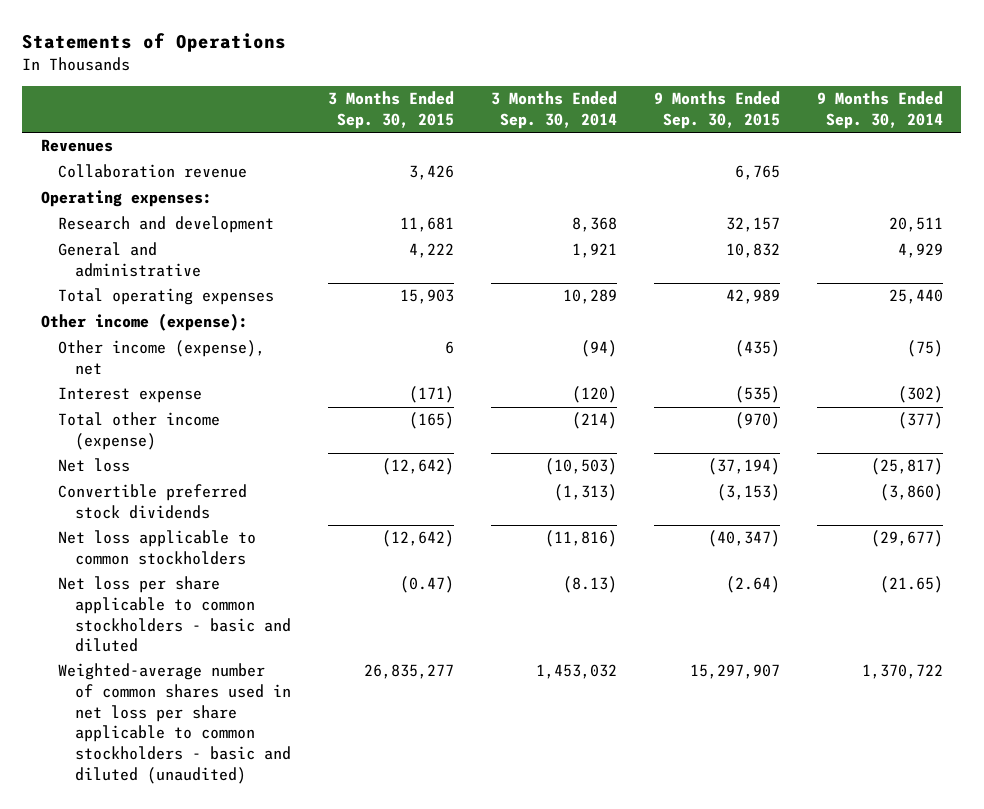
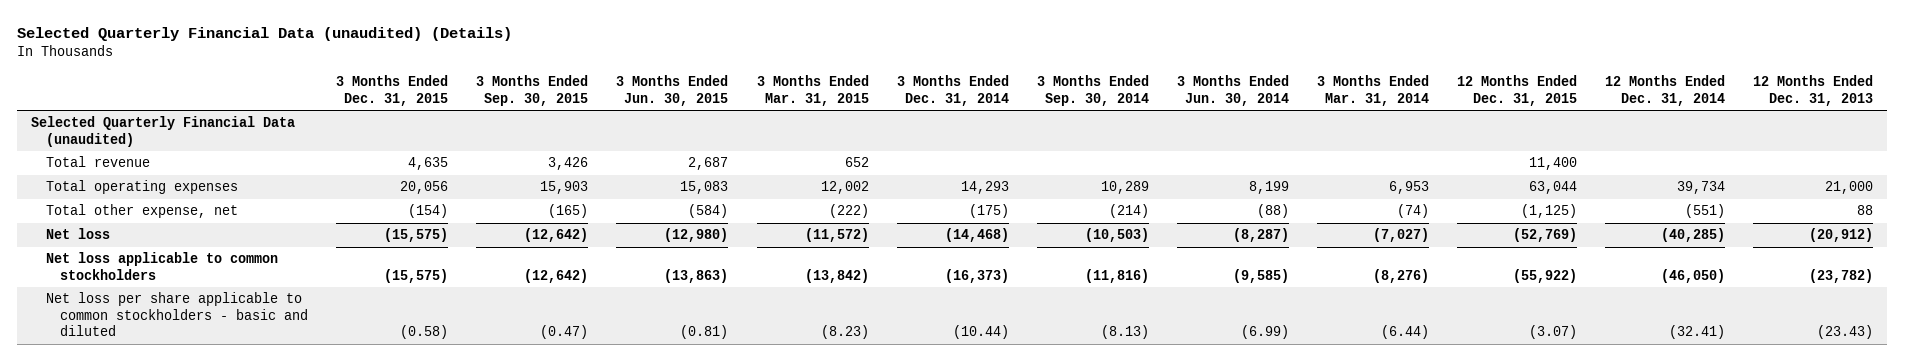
[22,32,287,52] Statements of Operations -> [17,27,513,42] Selected Quarterly Financial Data (unaudited) (Details)
[653,91,780,129] 9 Months Ended Sep. 30, 2015 -> none
[816,91,943,129] 9 Months Ended Sep. 30, 2014 -> none
none -> [336,74,449,106] 3 Months Ended Dec. 31, 2015
none -> [616,74,729,106] 3 Months Ended Jun. 30, 2015
none -> [756,74,869,106] 3 Months Ended Mar. 31, 2015
none -> [896,74,1009,106] 3 Months Ended Dec. 31, 2014
none -> [1176,74,1289,106] 3 Months Ended Jun. 30, 2014
none -> [1316,74,1429,106] 3 Months Ended Mar. 31, 2014
none -> [1456,74,1577,106] 12 Months Ended Dec. 31, 2015
none -> [1605,74,1726,106] 12 Months Ended Dec. 31, 2014
none -> [1753,74,1874,106] 12 Months Ended Dec. 31, 2013
[40,139,113,153] Revenues -> none
[40,190,212,208] Operating expenses: -> none
[58,216,275,234] Research and development -> none
[58,242,202,278] General and administrative -> none
none -> [31,116,296,147] Selected Quarterly Financial Data (unaudited)
[58,164,248,179] Collaboration revenue -> [45,156,150,168] Total revenue
[40,313,248,332] Other income (expense): -> none
[58,340,266,376] Other income (expense), net -> none
[58,387,203,404] Interest expense -> none
[58,412,221,451] Total other income (expense) -> [45,204,238,219] Total other expense, net
[58,484,248,520] Convertible preferred stock dividends -> none
[58,663,292,784] Weighted-average number of common shares used in net loss per share applicable to common stockholders - basic and diluted (unaudited) -> none

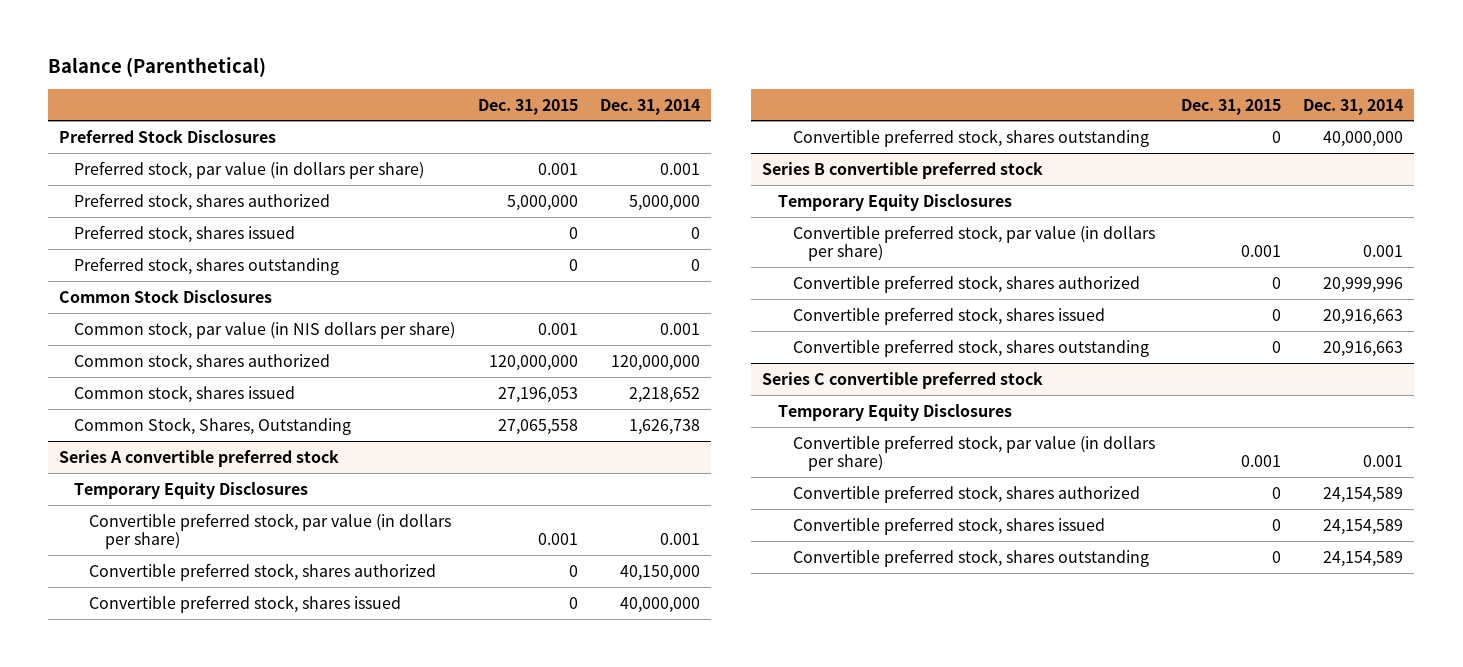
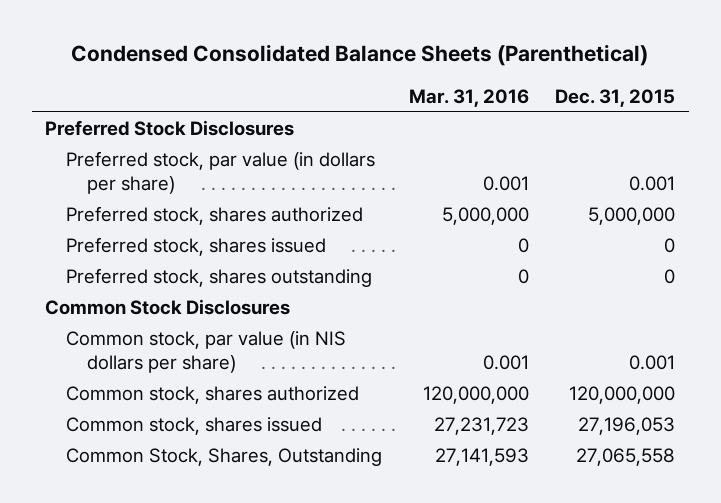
[48,57,267,78] Balance (Parenthetical) -> [71,44,649,67] Condensed Consolidated Balance Sheets (Parenthetical)
[600,98,701,115] Dec. 31, 2014 -> none
none -> [408,88,529,107] Mar. 31, 2016
[59,449,340,467] Series A convertible preferred stock -> none
[74,481,309,499] Temporary Equity Disclosures -> none
[89,512,452,550] Convertible preferred stock, par value (in dollars per share) -> none
[89,562,437,581] Convertible preferred stock, shares authorized -> none
[89,594,402,613] Convertible preferred stock, shares issued -> none
[792,128,1149,147] Convertible preferred stock, shares outstanding -> none
[762,161,1044,179] Series B convertible preferred stock -> none
[777,193,1012,211] Temporary Equity Disclosures -> none
[792,224,1155,262] Convertible preferred stock, par value (in dollars per share) -> none
[792,274,1140,293] Convertible preferred stock, shares authorized -> none
[792,306,1105,325] Convertible preferred stock, shares issued -> none
[792,338,1149,357] Convertible preferred stock, shares outstanding -> none
[762,371,1044,389] Series C convertible preferred stock -> none
[777,403,1012,421] Temporary Equity Disclosures -> none
[792,434,1155,472] Convertible preferred stock, par value (in dollars per share) -> none
[792,484,1140,503] Convertible preferred stock, shares authorized -> none
[792,516,1105,535] Convertible preferred stock, shares issued -> none
[792,548,1149,567] Convertible preferred stock, shares outstanding -> none

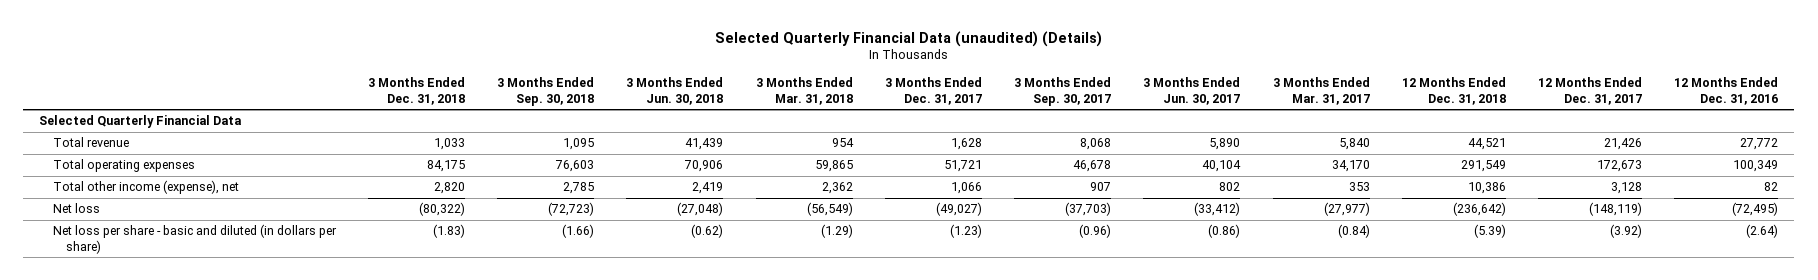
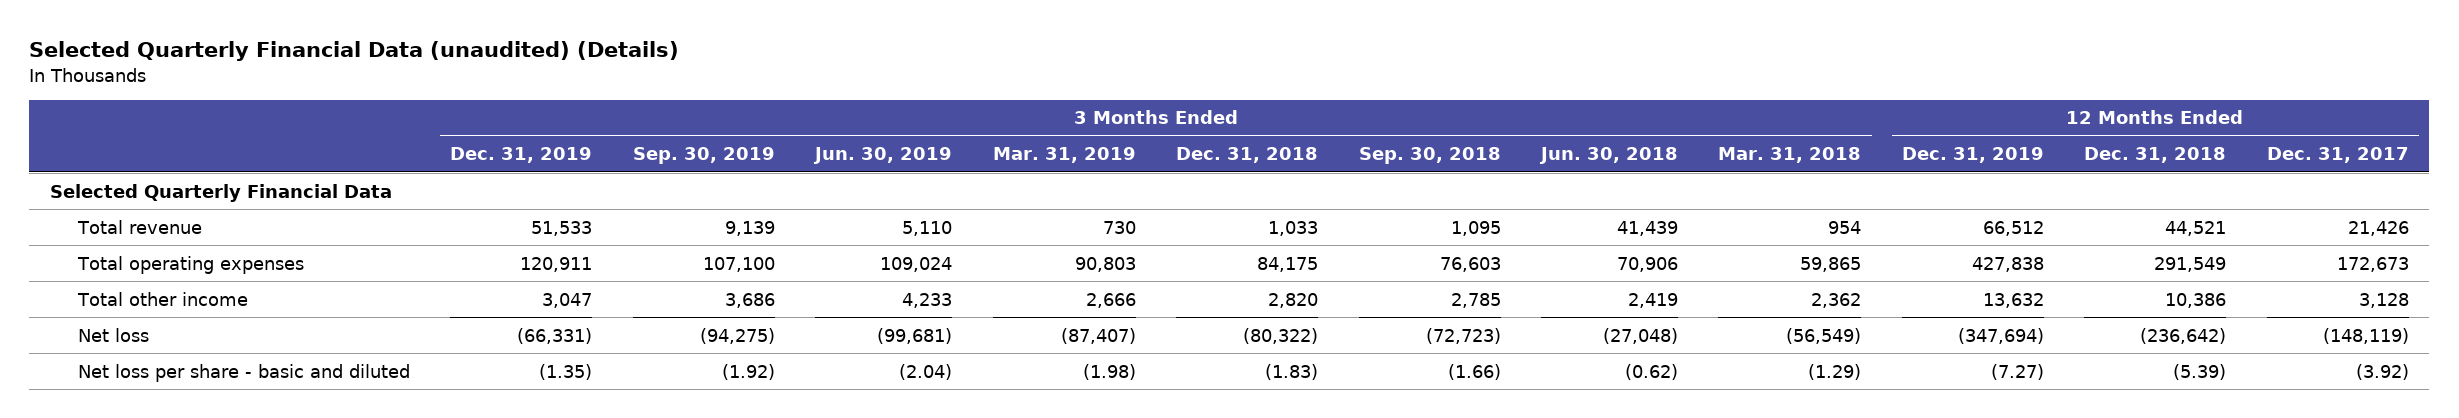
[884,77,982,105] 3 Months Ended Dec. 31, 2017 -> none
[1014,77,1112,106] 3 Months Ended Sep. 30, 2017 -> none
[1143,77,1241,105] 3 Months Ended Jun. 30, 2017 -> none
[1272,77,1370,105] 3 Months Ended Mar. 31, 2017 -> none
[1674,77,1779,105] 12 Months Ended Dec. 31, 2016 -> none
none -> [450,147,593,164] Dec. 31, 2019
none -> [632,147,775,165] Sep. 30, 2019
none -> [813,147,953,165] Jun. 30, 2019
none -> [992,147,1136,164] Mar. 31, 2019
none -> [1901,147,2044,164] Dec. 31, 2019
[52,180,239,195] Total other income (expense), net -> [76,291,248,306] Total other income
[52,224,337,254] Net loss per share - basic and diluted (in dollars per share) -> [77,363,410,382] Net loss per share - basic and diluted

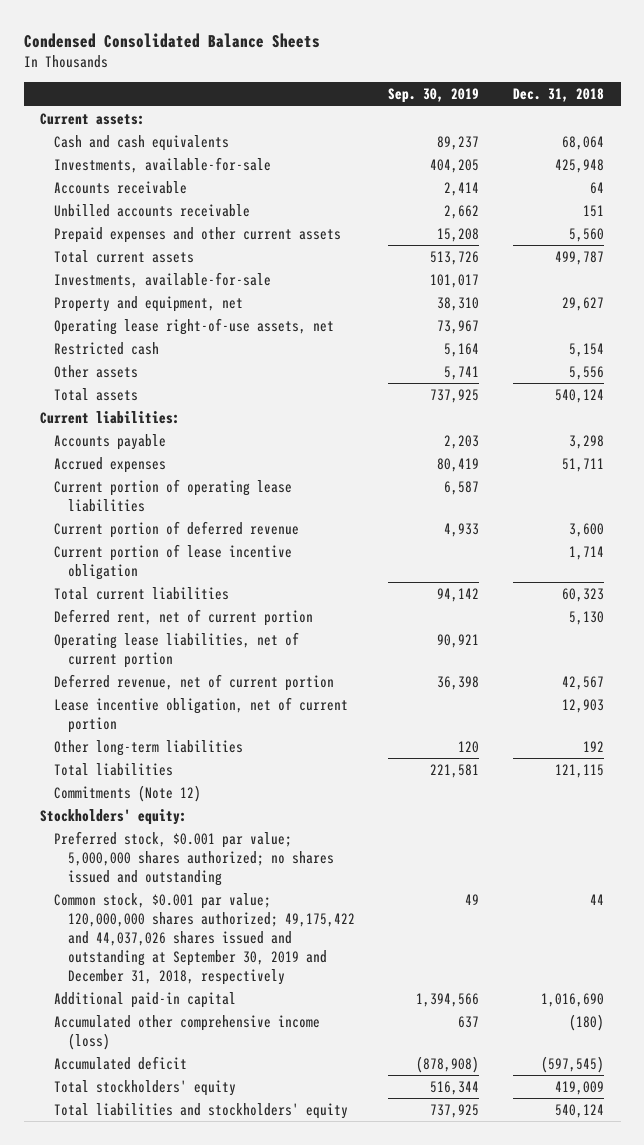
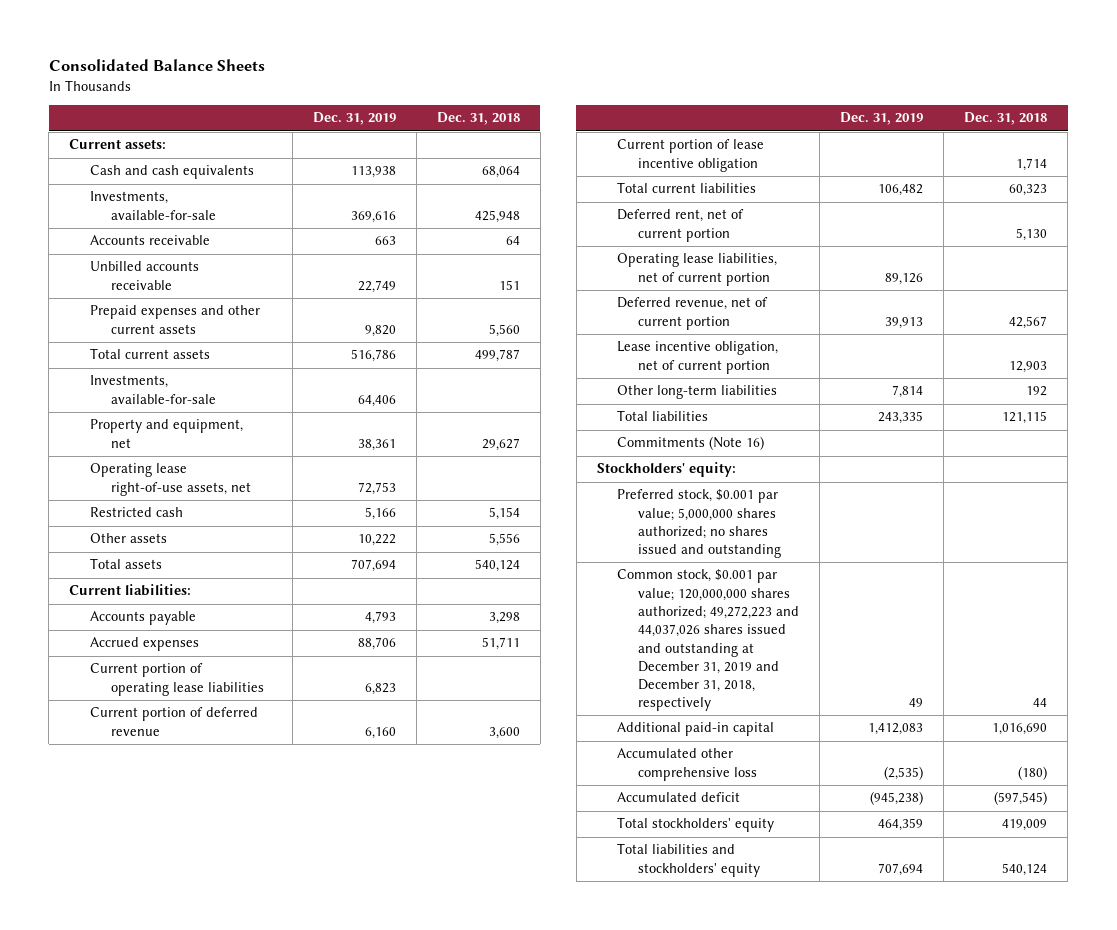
[23,32,320,48] Condensed Consolidated Balance Sheets -> [48,59,265,72] Consolidated Balance Sheets
[388,88,480,104] Sep. 30, 2019 -> none
none -> [312,112,396,126] Dec. 31, 2019
[54,784,202,802] Commitments (Note 12) -> [617,436,765,451] Commitments (Note 16)
[54,892,355,985] Common stock, $0.001 par value; 120,000,000 shares authorized; 49,175,422 and 44,037,026 shares issued and outstanding at September 30, 2019 and December 31, 2018, respectively -> [617,569,800,712] Common stock, $0.001 par value; 120,000,000 shares authorized; 49,272,223 and 44,037,026 shares issued and outstanding at December 31, 2019 and December 31, 2018, respectively
[54,1014,321,1050] Accumulated other comprehensive income (loss) -> [617,748,758,781] Accumulated other comprehensive loss

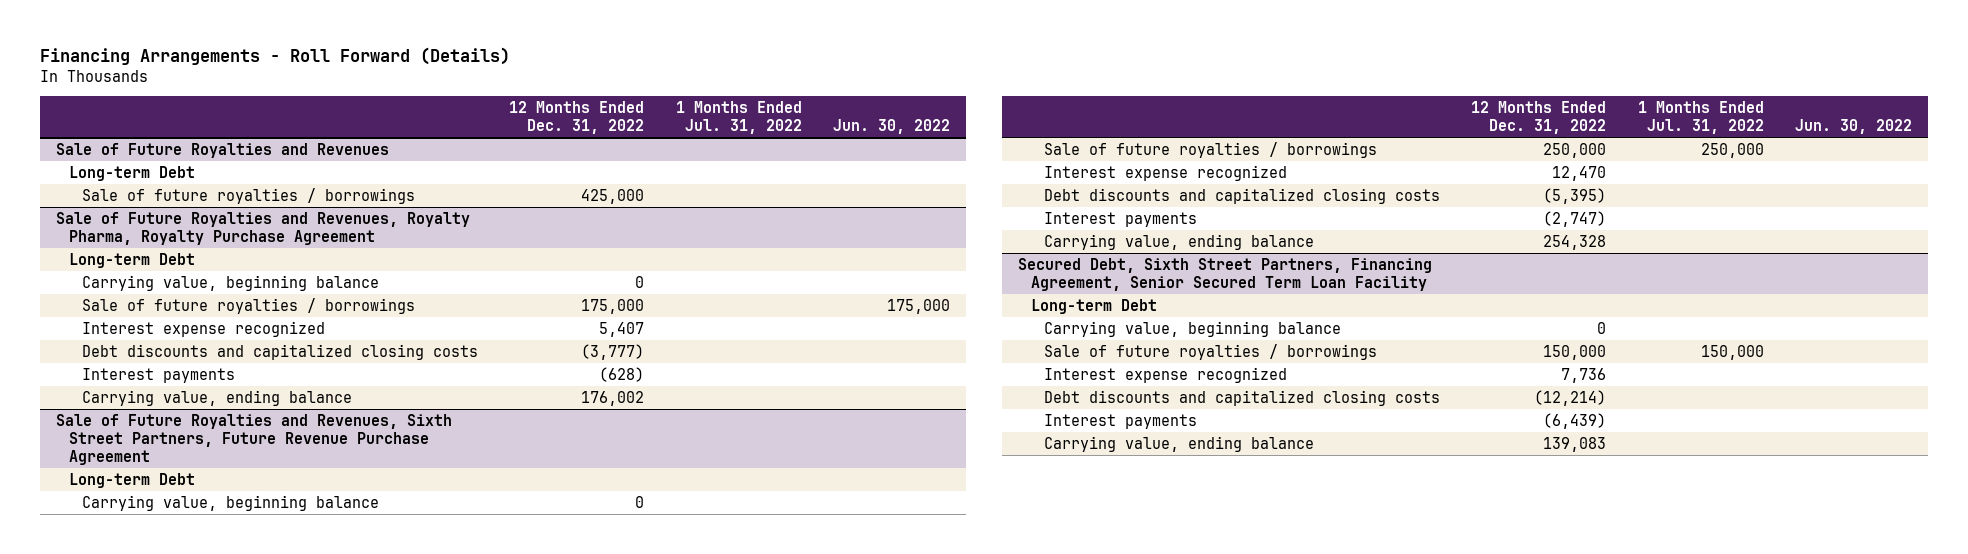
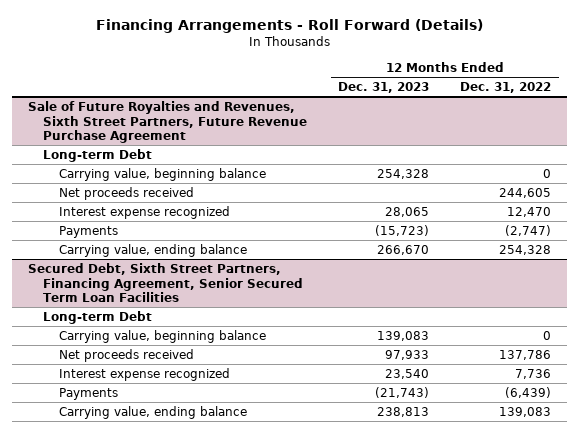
[675,101,802,135] 1 Months Ended Jul. 31, 2022 -> none
[832,119,950,135] Jun. 30, 2022 -> none
none -> [338,82,430,94] Dec. 31, 2023
[55,142,389,158] Sale of Future Royalties and Revenues -> none
[68,165,195,181] Long-term Debt -> none
[82,187,416,204] Sale of future royalties / borrowings -> none
[55,211,470,245] Sale of Future Royalties and Revenues, Royalty Pharma, Royalty Purchase Agreement -> none
[68,252,195,268] Long-term Debt -> none
[82,274,380,291] Carrying value, beginning balance -> none
[82,297,416,314] Sale of future royalties / borrowings -> none
[82,320,326,337] Interest expense recognized -> none
[82,343,479,360] Debt discounts and capitalized closing costs -> none
[82,367,236,383] Interest payments -> none
[82,389,353,406] Carrying value, ending balance -> none
[1044,141,1378,158] Sale of future royalties / borrowings -> none
none -> [59,186,195,200] Net proceeds received
[1044,187,1441,204] Debt discounts and capitalized closing costs -> none
[1044,211,1198,227] Interest payments -> [59,225,119,238] Payments
[1017,257,1432,291] Secured Debt, Sixth Street Partners, Financing Agreement, Senior Secured Term Loan Facility -> [27,262,304,303] Secured Debt, Sixth Street Partners, Financing Agreement, Senior Secured Term Loan Facilities
[1044,343,1378,360] Sale of future royalties / borrowings -> none
none -> [59,348,195,362] Net proceeds received
[1044,389,1441,406] Debt discounts and capitalized closing costs -> none
[1044,413,1198,429] Interest payments -> [59,387,119,400] Payments

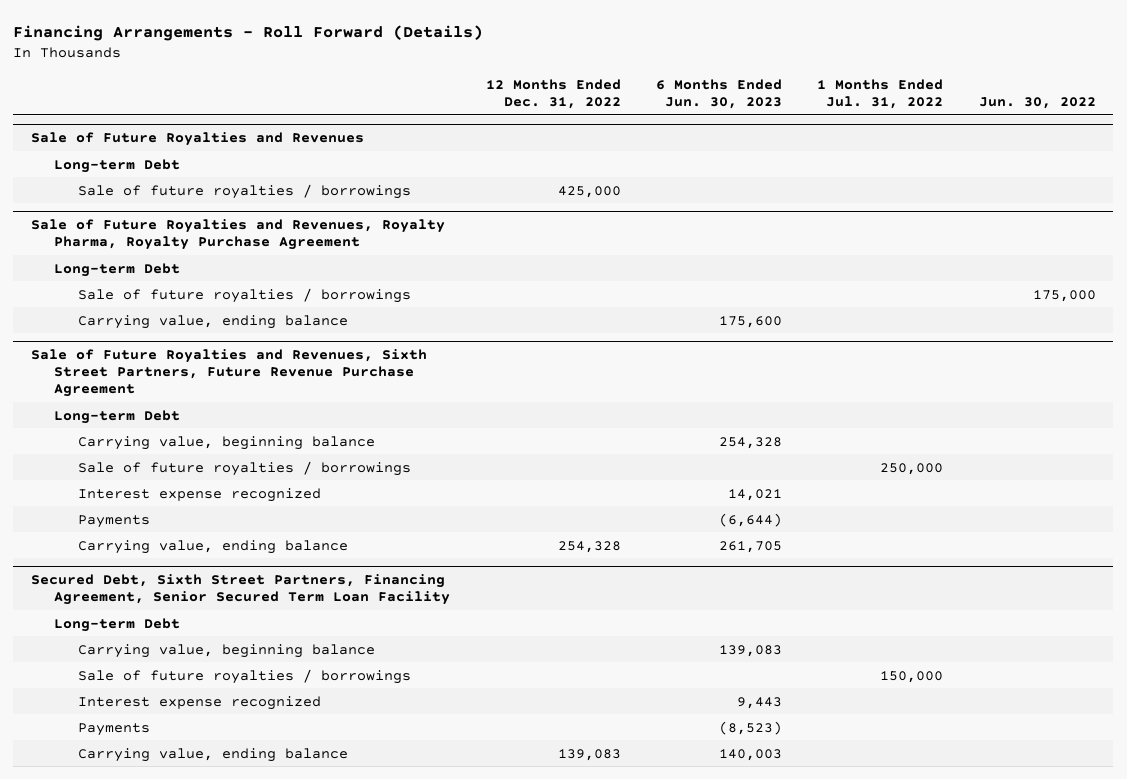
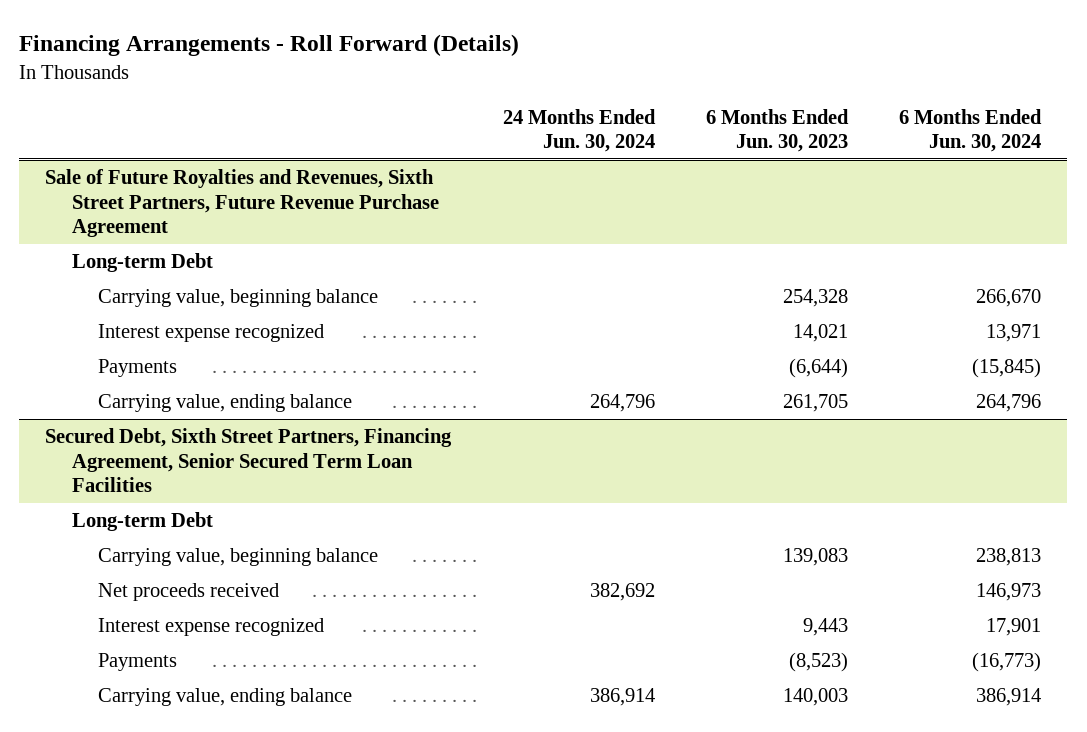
[485,79,621,110] 12 Months Ended Dec. 31, 2022 -> none
[817,79,944,110] 1 Months Ended Jul. 31, 2022 -> none
[978,97,1096,110] Jun. 30, 2022 -> none
none -> [502,108,656,153] 24 Months Ended Jun. 30, 2024
none -> [899,108,1043,153] 6 Months Ended Jun. 30, 2024
[31,132,365,147] Sale of Future Royalties and Revenues -> none
[54,158,181,173] Long-term Debt -> none
[77,183,411,199] Sale of future royalties / borrowings -> none
[31,219,446,251] Sale of Future Royalties and Revenues, Royalty Pharma, Royalty Purchase Agreement -> none
[54,262,181,277] Long-term Debt -> none
[77,287,411,303] Sale of future royalties / borrowings -> none
[77,314,348,329] Carrying value, ending balance -> none
[77,460,411,476] Sale of future royalties / borrowings -> none
[31,574,451,606] Secured Debt, Sixth Street Partners, Financing Agreement, Senior Secured Term Loan Facility -> [45,428,453,492] Secured Debt, Sixth Street Partners, Financing Agreement, Senior Secured Term Loan Facilities
[77,668,411,684] Sale of future royalties / borrowings -> none
none -> [98,583,280,602] Net proceeds received

